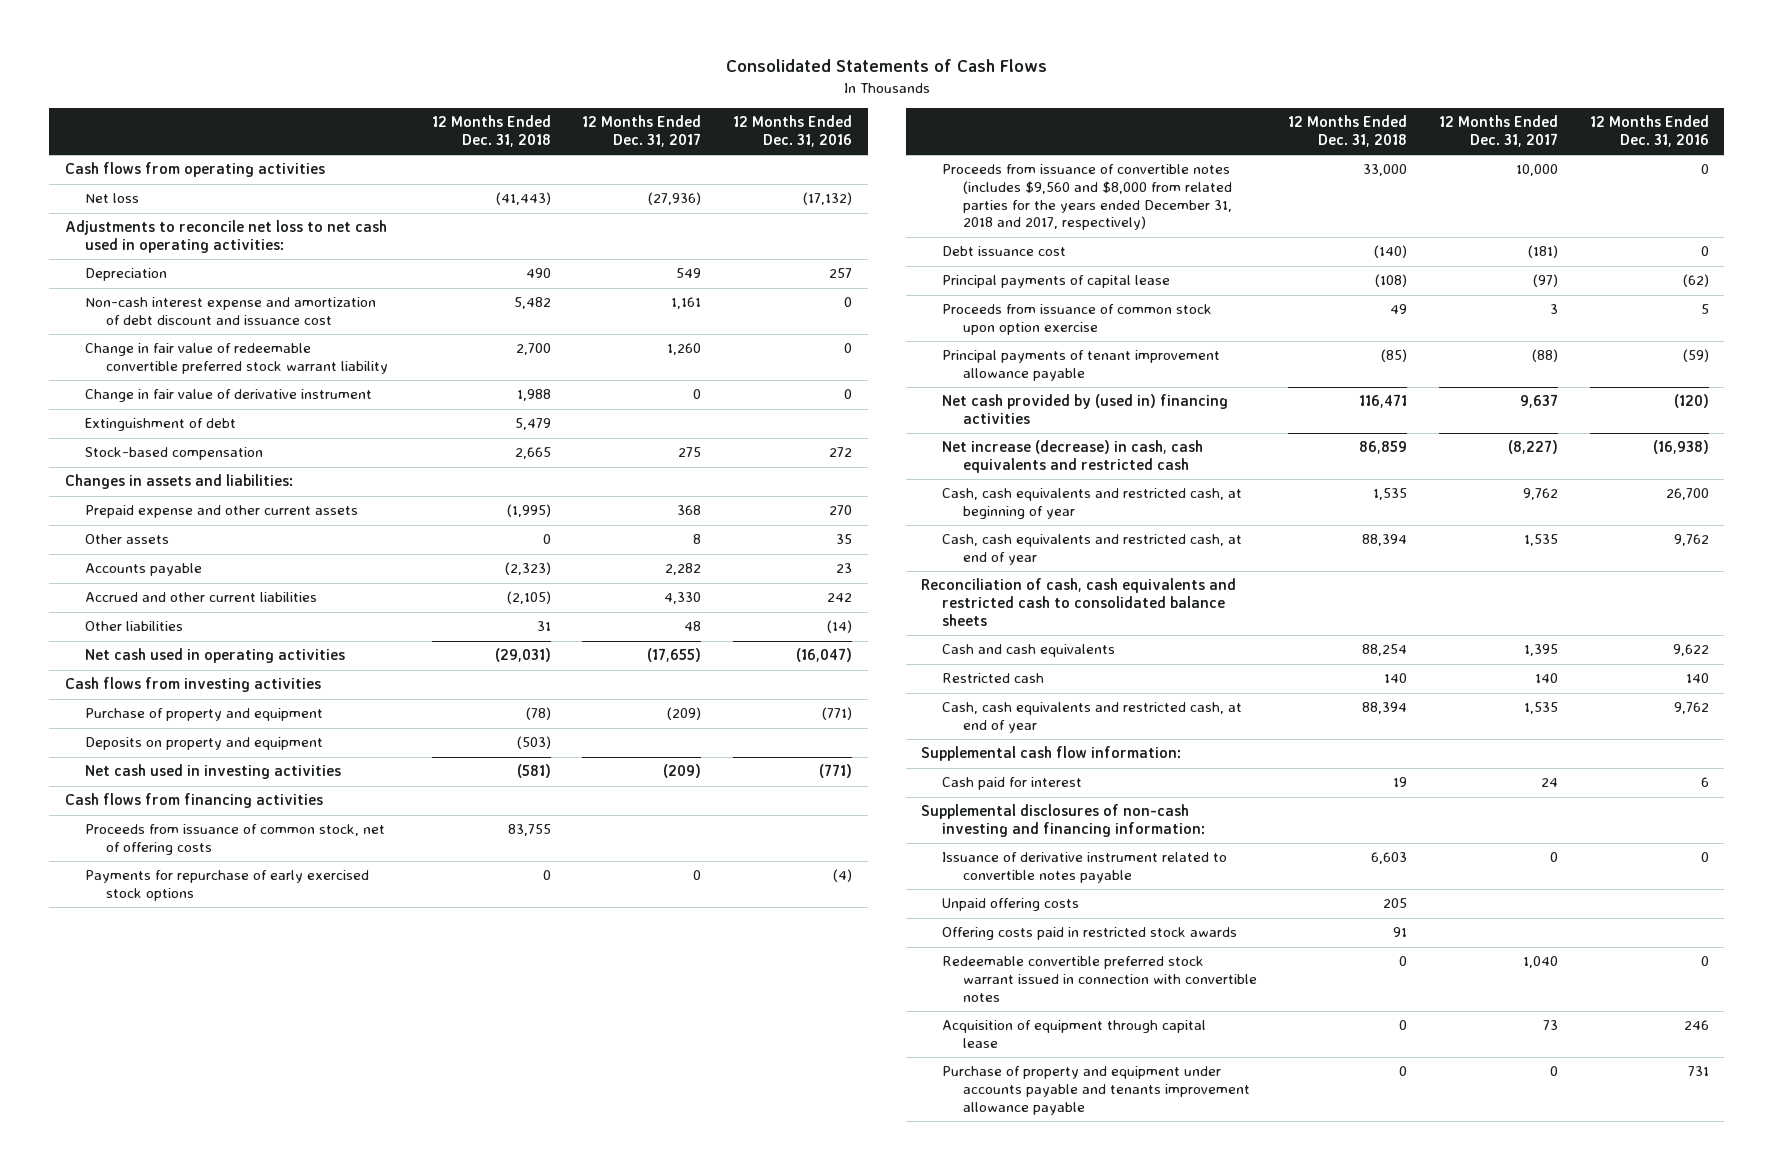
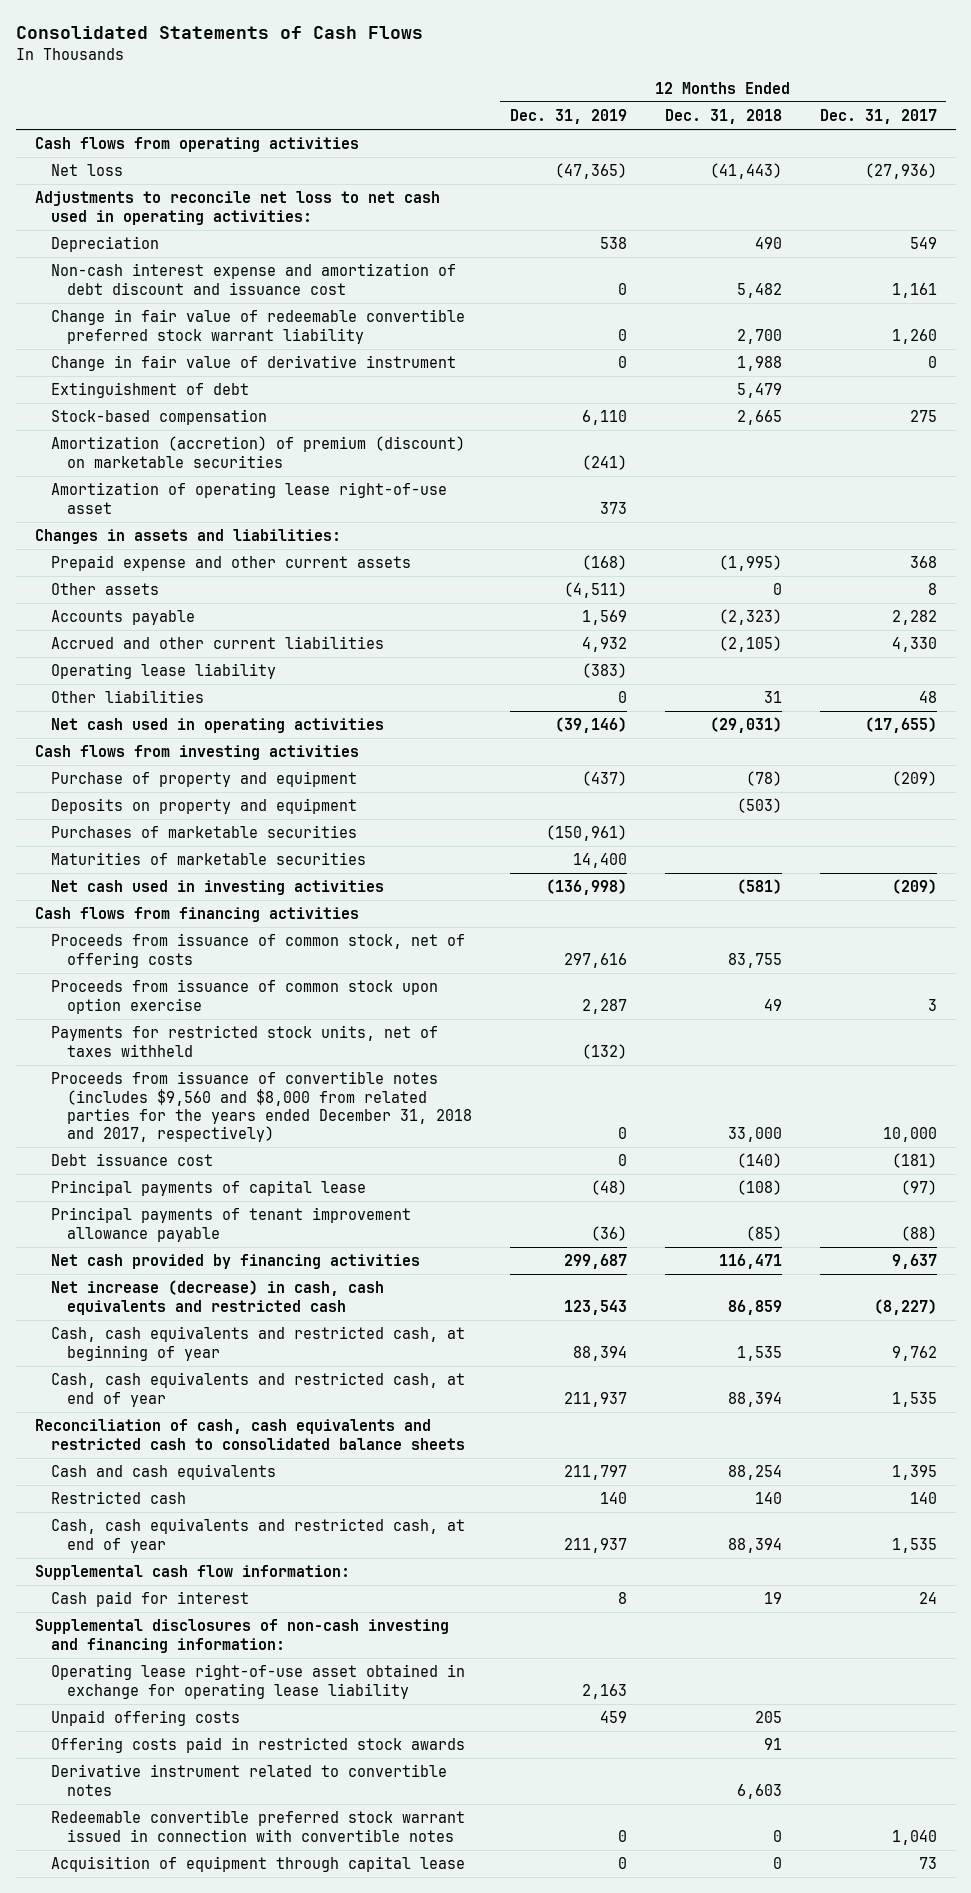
[732,115,852,148] 12 Months Ended Dec. 31, 2016 -> none
none -> [509,109,627,125] Dec. 31, 2019
none -> [50,436,465,468] Amortization (accretion) of premium (discount) on marketable securities
none -> [50,482,447,514] Amortization of operating lease right-of-use asset
none -> [50,663,276,680] Operating lease liability
none -> [50,825,357,839] Purchases of marketable securities
none -> [50,852,366,866] Maturities of marketable securities
[85,870,370,902] Payments for repurchase of early exercised stock options -> none
[942,304,1213,336] Proceeds from issuance of common stock upon option exercise -> [50,979,438,1014] Proceeds from issuance of common stock upon option exercise
none -> [50,1025,438,1057] Payments for restricted stock units, net of taxes withheld
[942,394,1229,425] Net cash provided by (used in) financing activities -> [50,1254,420,1270] Net cash provided by financing activities
[942,852,1228,884] Issuance of derivative instrument related to convertible notes payable -> none
none -> [50,1664,465,1699] Operating lease right-of-use asset obtained in exchange for operating lease liability
none -> [50,1764,447,1796] Derivative instrument related to convertible notes
[942,1066,1250,1115] Purchase of property and equipment under accounts payable and tenants improvement allowance payable -> none

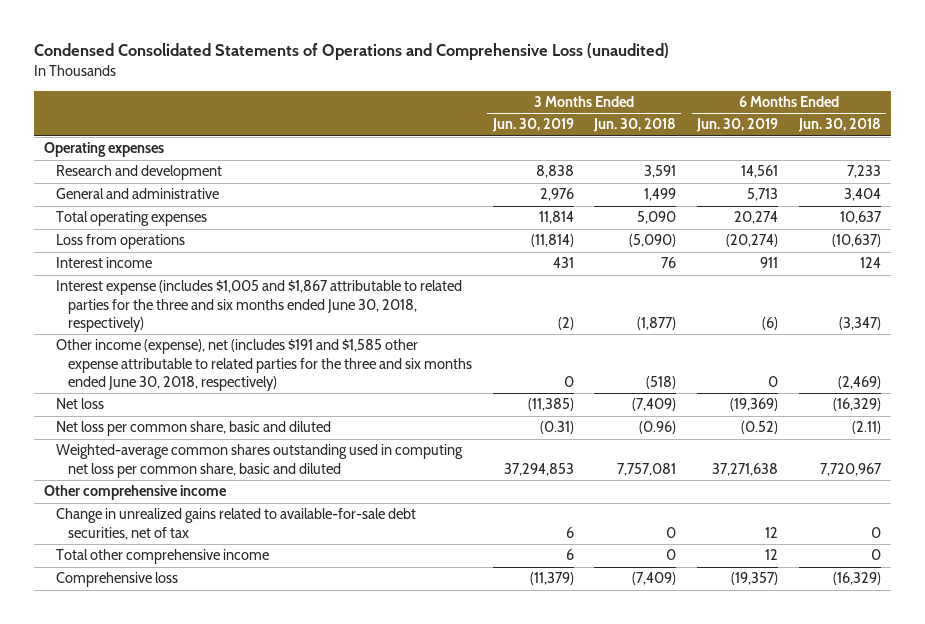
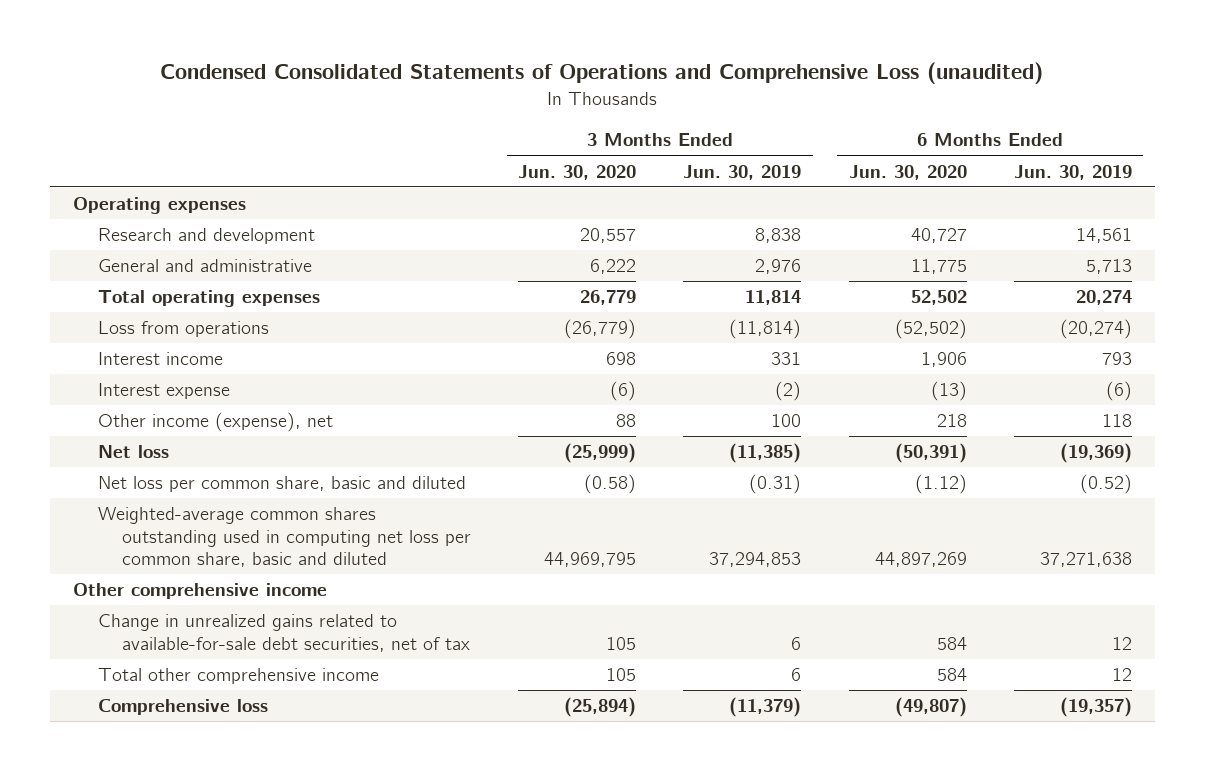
[593,118,677,133] Jun. 30, 2018 -> none
[797,118,881,133] Jun. 30, 2018 -> none
none -> [518,164,637,180] Jun. 30, 2020
none -> [848,164,967,180] Jun. 30, 2020
[56,339,473,391] Other income (expense), net (includes $191 and $1,585 other expense attributable to related parties for the three and six months ended June 30, 2018, respectively) -> none
[552,257,574,269] 431 -> [771,352,802,366] 331
[759,257,778,269] 911 -> [1101,352,1132,366] 793
[56,280,463,332] Interest expense (includes $1,005 and $1,867 attributable to related parties for the three and six months ended June 30, 2018, respectively) -> [97,383,230,400] Interest expense
none -> [97,412,333,433] Other income (expense), net

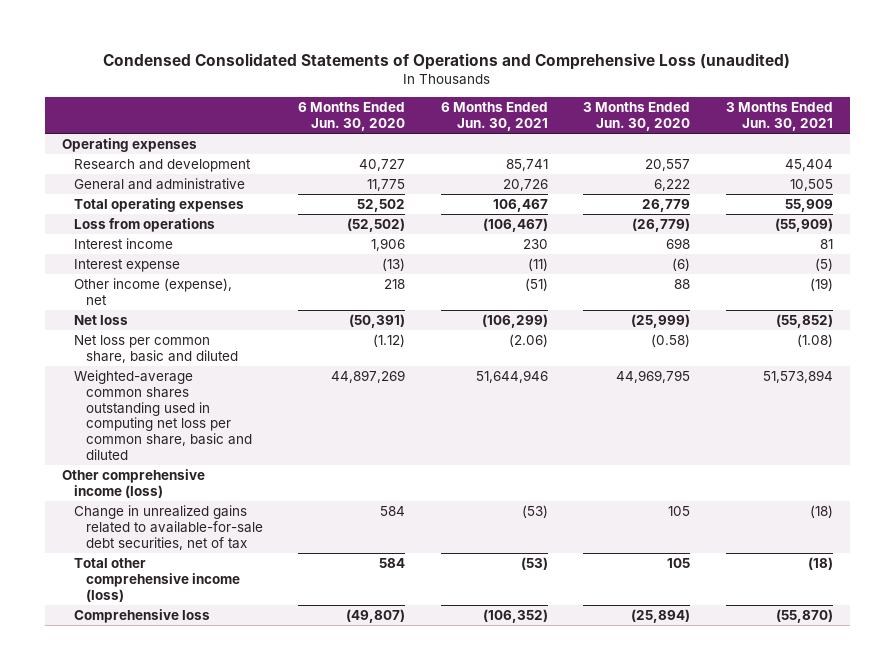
[683,164,802,180] Jun. 30, 2019 -> none
[1013,164,1132,180] Jun. 30, 2019 -> none
none -> [440,102,548,132] 6 Months Ended Jun. 30, 2021
none -> [725,102,833,132] 3 Months Ended Jun. 30, 2021
[73,583,328,600] Other comprehensive income -> [62,469,206,498] Other comprehensive income (loss)
[97,668,379,685] Total other comprehensive income -> [74,558,240,602] Total other comprehensive income (loss)

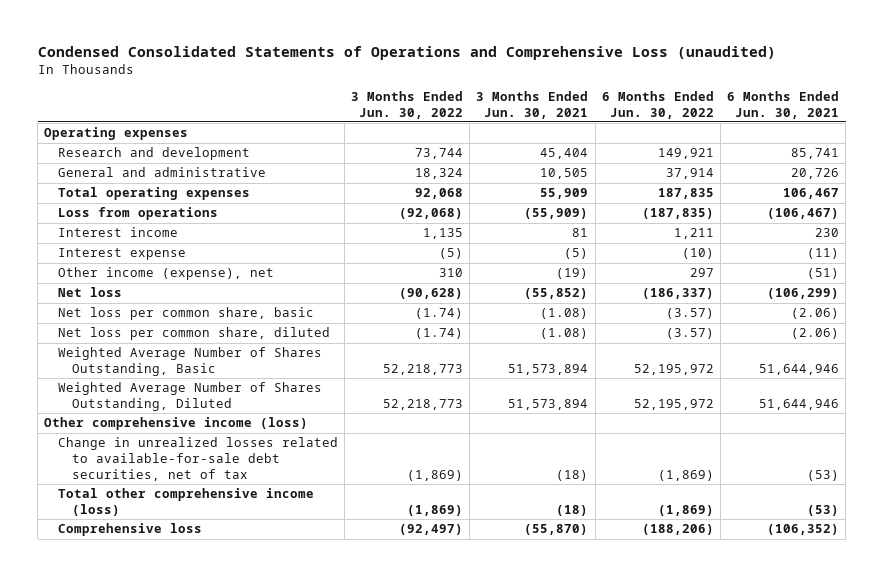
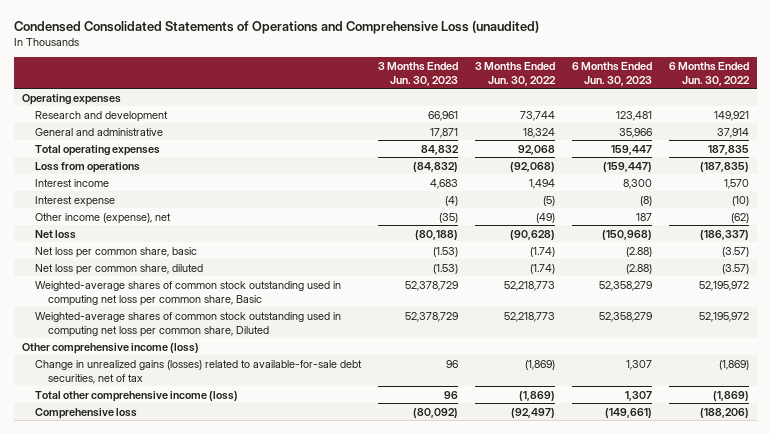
[476,90,589,119] 3 Months Ended Jun. 30, 2021 -> none
[726,90,839,119] 6 Months Ended Jun. 30, 2021 -> none
none -> [377,61,458,86] 3 Months Ended Jun. 30, 2023
none -> [571,61,652,86] 6 Months Ended Jun. 30, 2023
[423,228,464,240] 1,135 -> [528,178,555,189] 1,494
[673,228,714,240] 1,211 -> [723,178,749,189] 1,570
[439,268,464,278] 310 -> [535,212,555,223] (49)
[689,268,714,278] 297 -> [730,212,749,223] (62)
[57,347,322,376] Weighted Average Number of Shares Outstanding, Basic -> [34,280,341,306] Weighted-average shares of common stock outstanding used in computing net loss per common share, Basic
[57,382,322,411] Weighted Average Number of Shares Outstanding, Diluted -> [34,311,341,337] Weighted-average shares of common stock outstanding used in computing net loss per common share, Diluted
[57,437,338,481] Change in unrealized losses related to available-for-sale debt securities, net of tax -> [34,359,362,384] Change in unrealized gains (losses) related to available-for-sale debt securities, net of tax

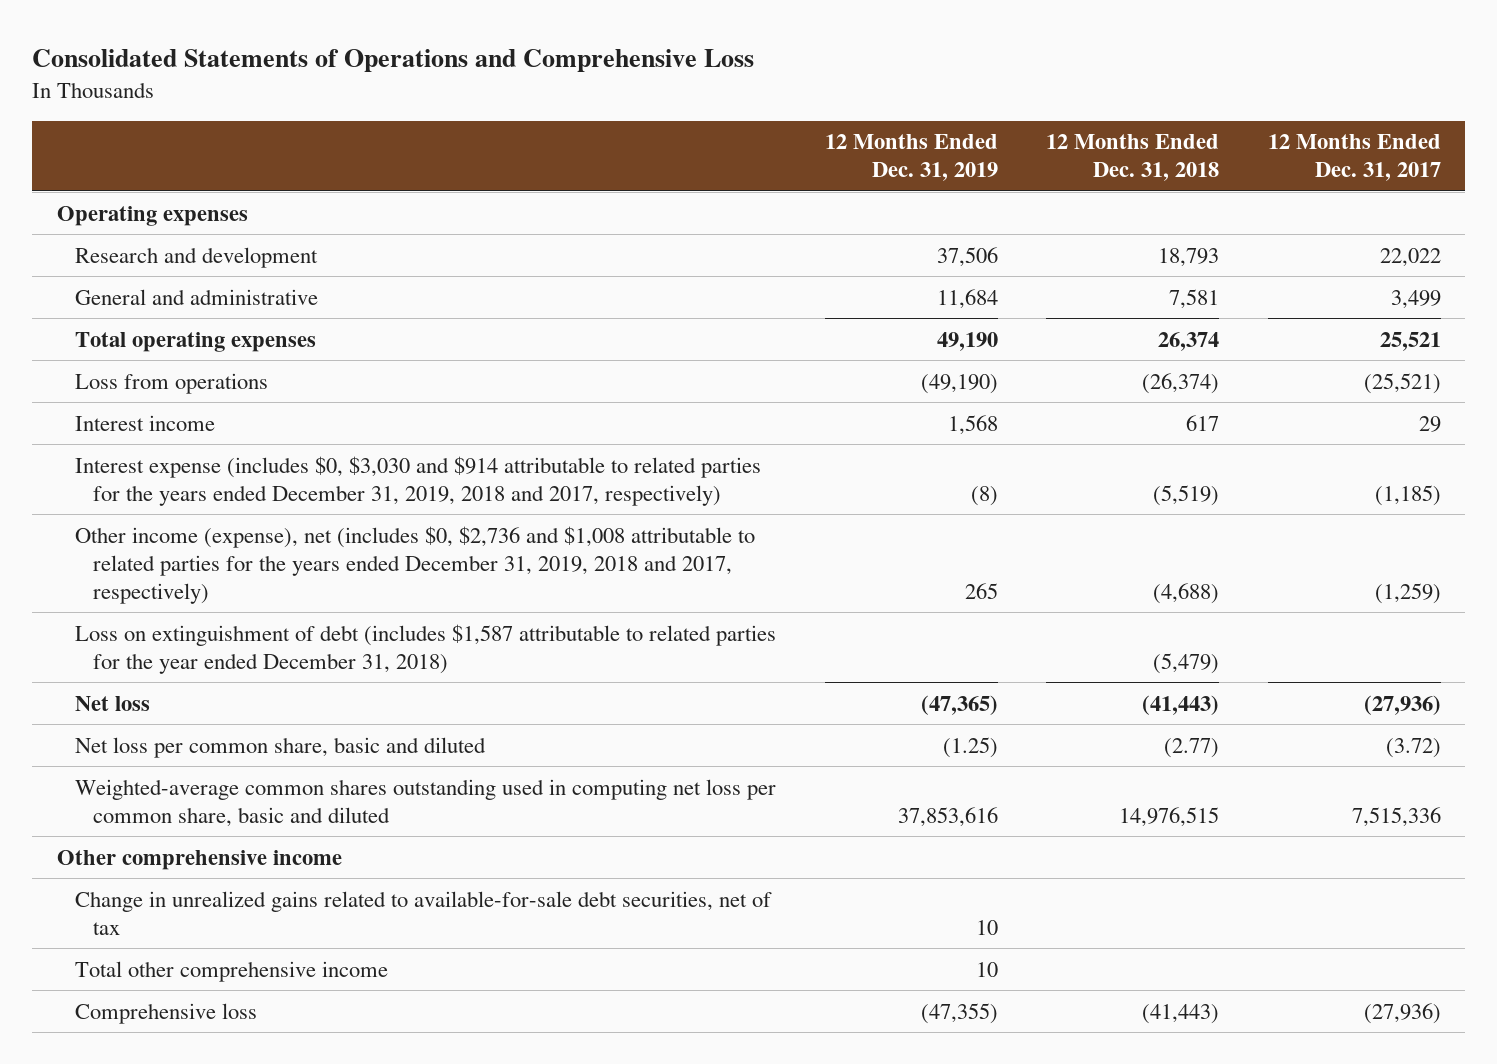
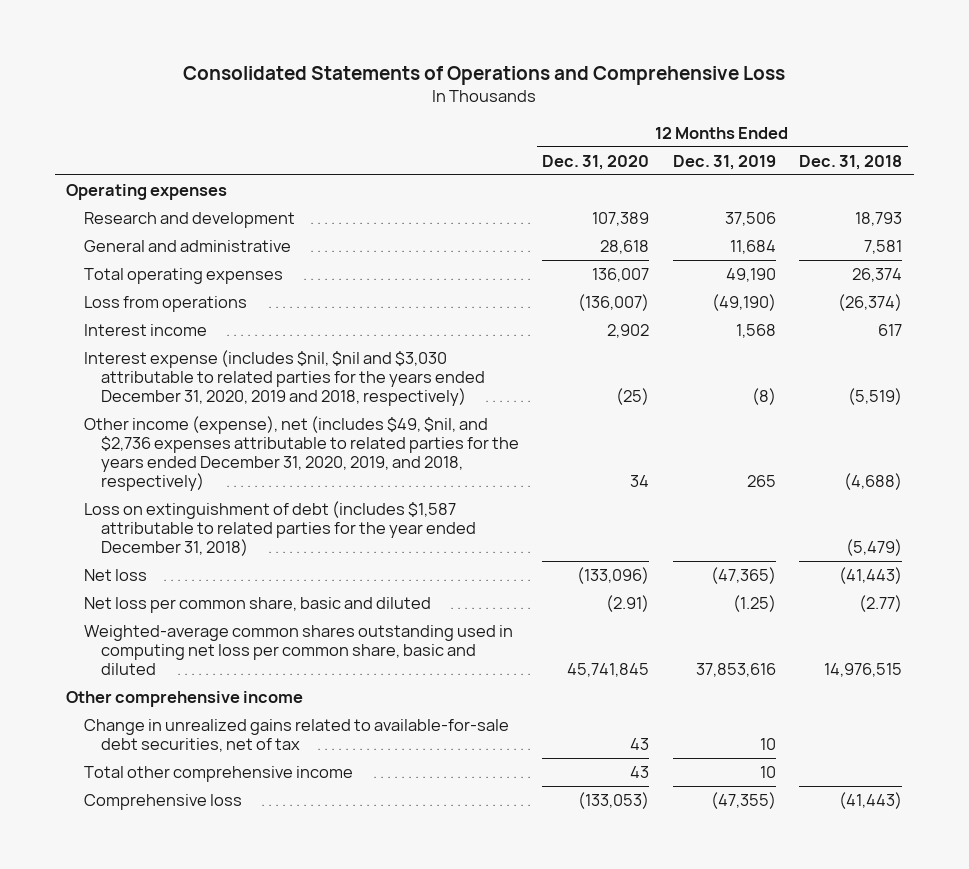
[1267,134,1441,182] 12 Months Ended Dec. 31, 2017 -> none
none -> [542,154,650,170] Dec. 31, 2020
[74,455,761,506] Interest expense (includes $0, $3,030 and $914 attributable to related parties for the years ended December 31, 2019, 2018 and 2017, respectively) -> [83,350,486,406] Interest expense (includes $nil, $nil and $3,030 attributable to related parties for the years ended December 31, 2020, 2019 and 2018, respectively)
[74,525,755,604] Other income (expense), net (includes $0, $2,736 and $1,008 attributable to related parties for the years ended December 31, 2019, 2018 and 2017, respectively) -> [83,416,520,491] Other income (expense), net (includes $49, $nil, and $2,736 expenses attributable to related parties for the years ended December 31, 2020, 2019, and 2018, respectively)

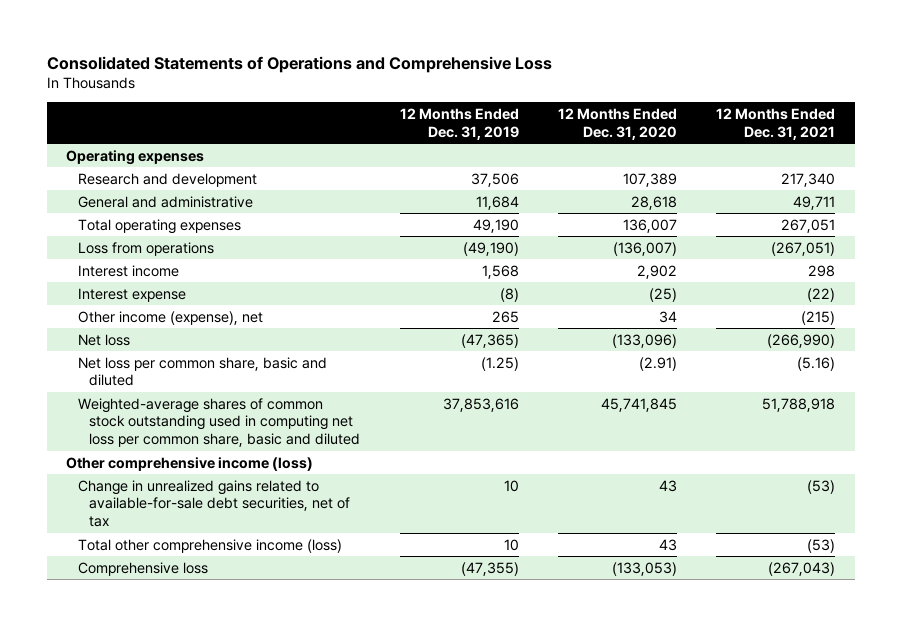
[799,154,903,170] Dec. 31, 2018 -> none
none -> [716,108,836,140] 12 Months Ended Dec. 31, 2021
[83,501,477,556] Loss on extinguishment of debt (includes $1,587 attributable to related parties for the year ended December 31, 2018) -> none
[83,350,486,406] Interest expense (includes $nil, $nil and $3,030 attributable to related parties for the years ended December 31, 2020, 2019 and 2018, respectively) -> [77,287,186,302] Interest expense
[83,416,520,491] Other income (expense), net (includes $49, $nil, and $2,736 expenses attributable to related parties for the years ended December 31, 2020, 2019, and 2018, respectively) -> [77,310,263,325] Other income (expense), net
[83,625,513,675] Weighted-average common shares outstanding used in computing net loss per common share, basic and diluted -> [77,397,361,448] Weighted-average shares of common stock outstanding used in computing net loss per common share, basic and diluted
[66,691,304,708] Other comprehensive income -> [66,456,314,471] Other comprehensive income (loss)
[83,766,353,783] Total other comprehensive income -> [77,538,342,553] Total other comprehensive income (loss)

